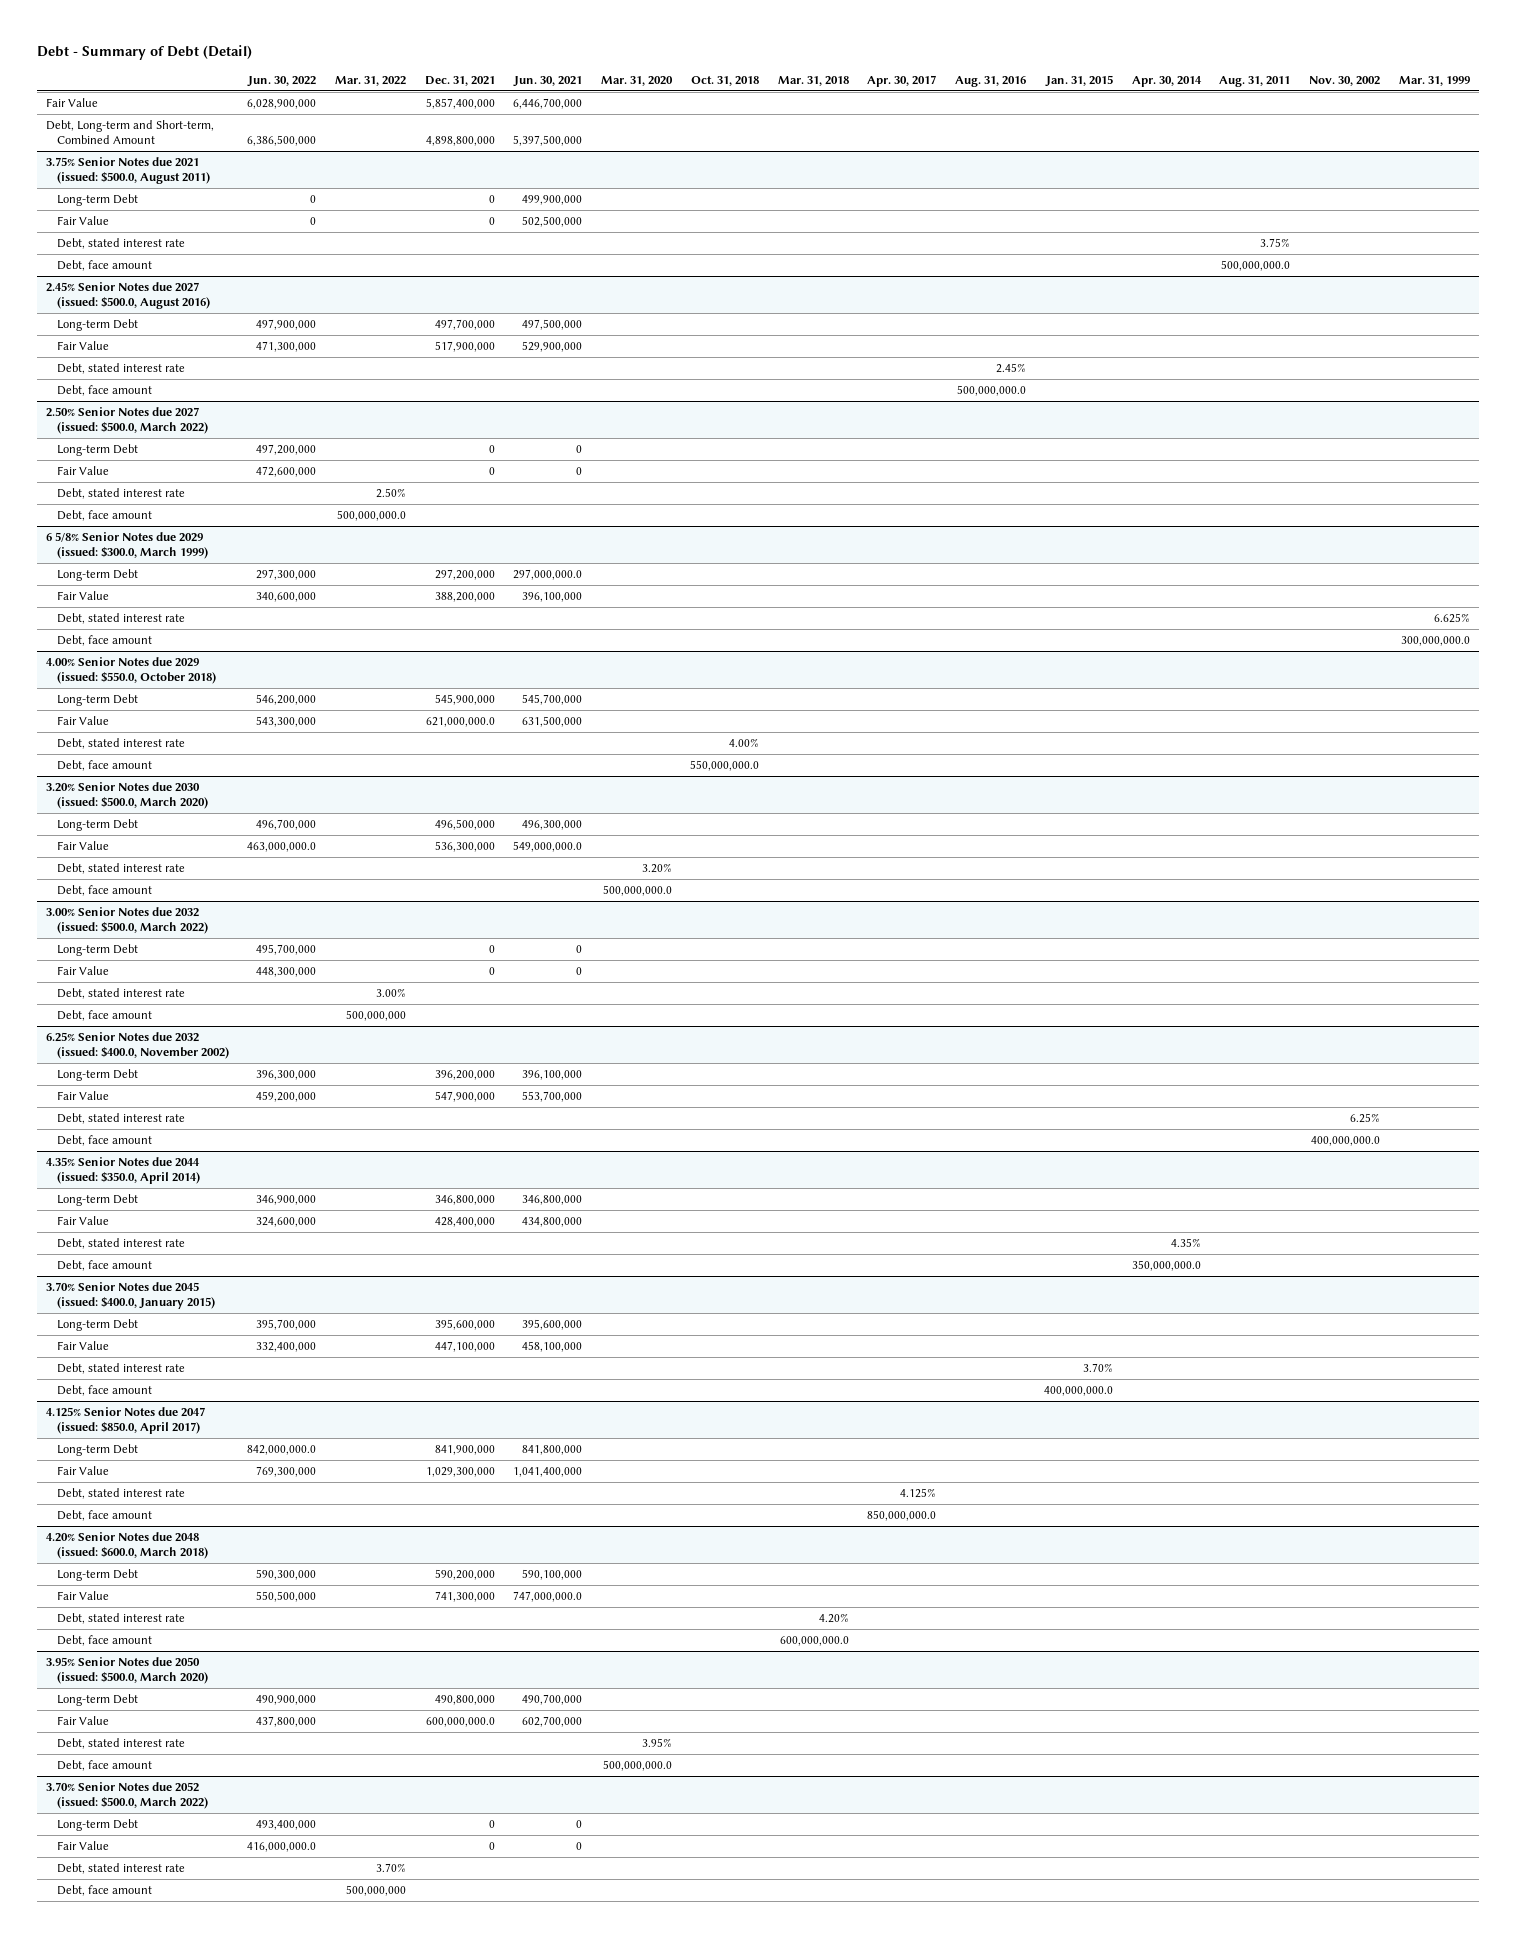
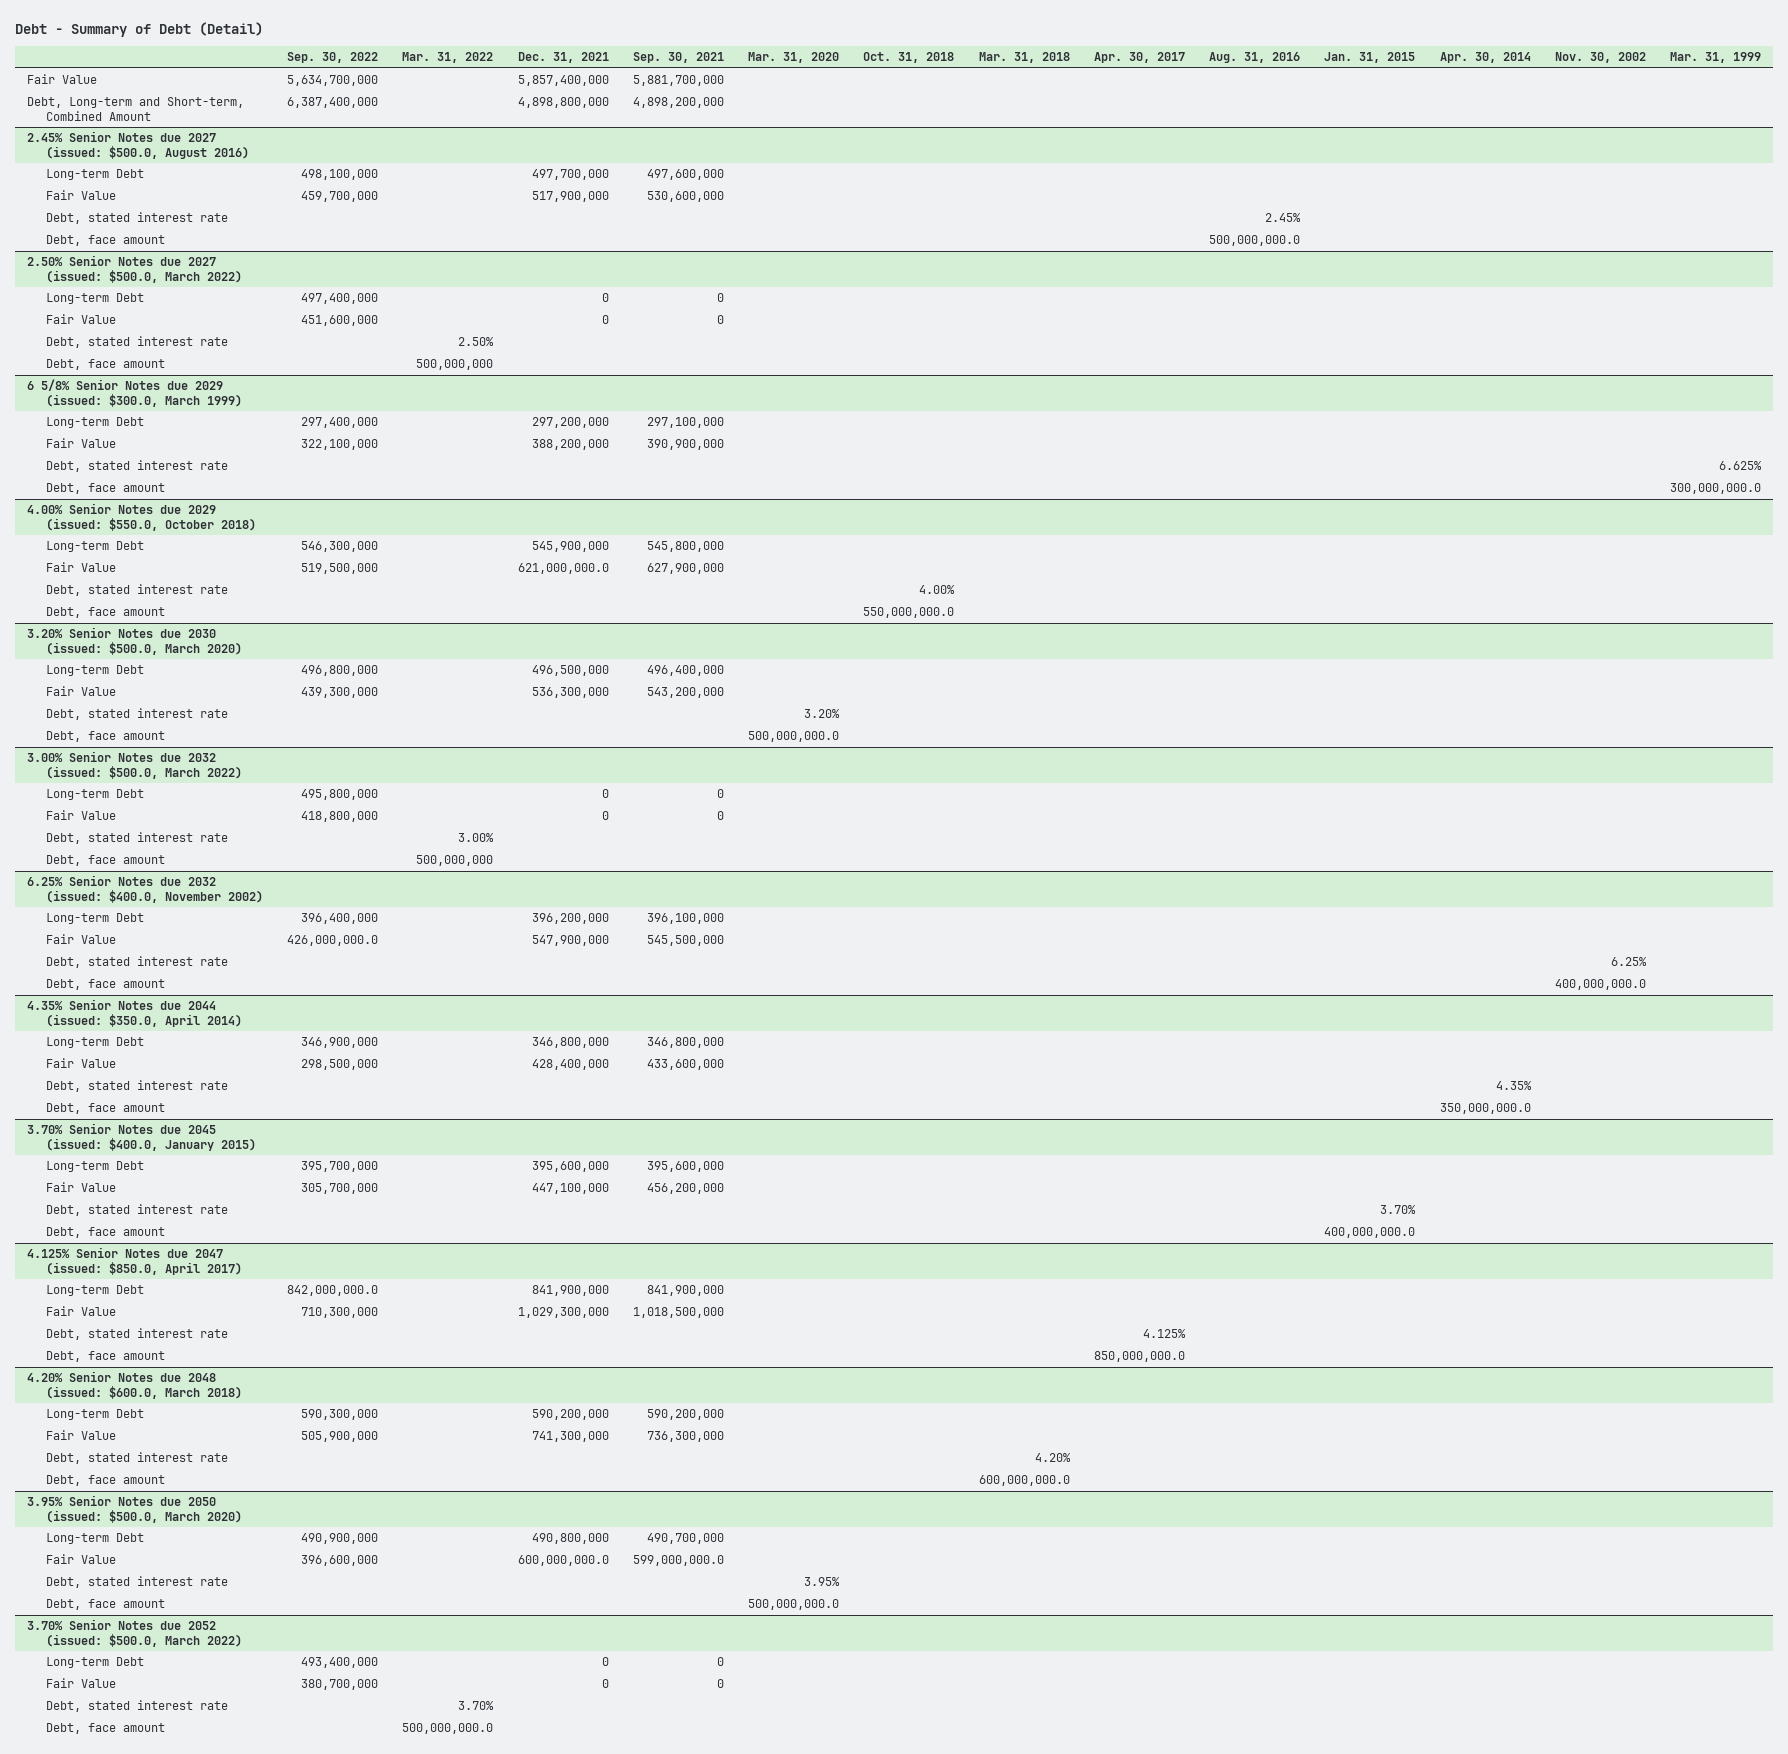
[247,76,317,88] Jun. 30, 2022 -> none
[513,76,583,88] Jun. 30, 2021 -> none
[1219,76,1291,88] Aug. 31, 2011 -> none
none -> [287,52,379,64] Sep. 30, 2022
none -> [632,52,724,64] Sep. 30, 2021
[45,157,210,184] 3.75% Senior Notes due 2021 (issued: $500.0, August 2011) -> none
[56,194,138,207] Long-term Debt -> none
[56,216,109,226] Fair Value -> none
[56,238,185,250] Debt, stated interest rate -> none
[56,260,152,272] Debt, face amount -> none
[337,510,407,522] 500,000,000.0 -> [416,359,494,371] 500,000,000
[346,1885,407,1897] 500,000,000 -> [402,1723,494,1735] 500,000,000.0

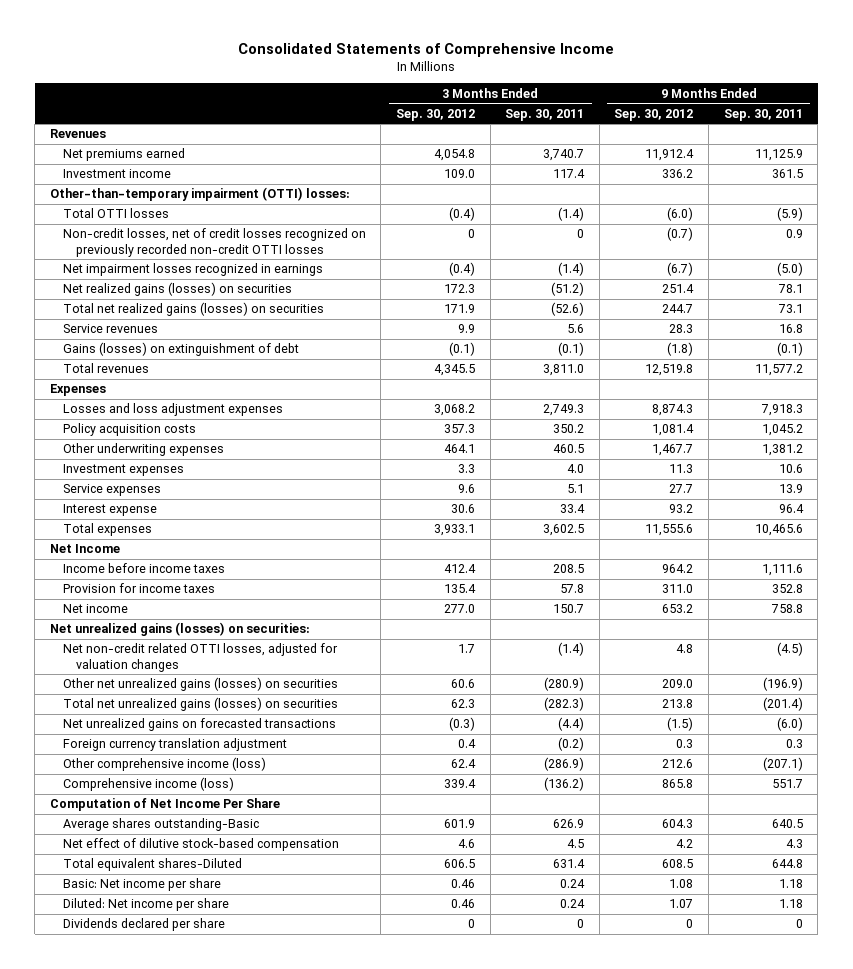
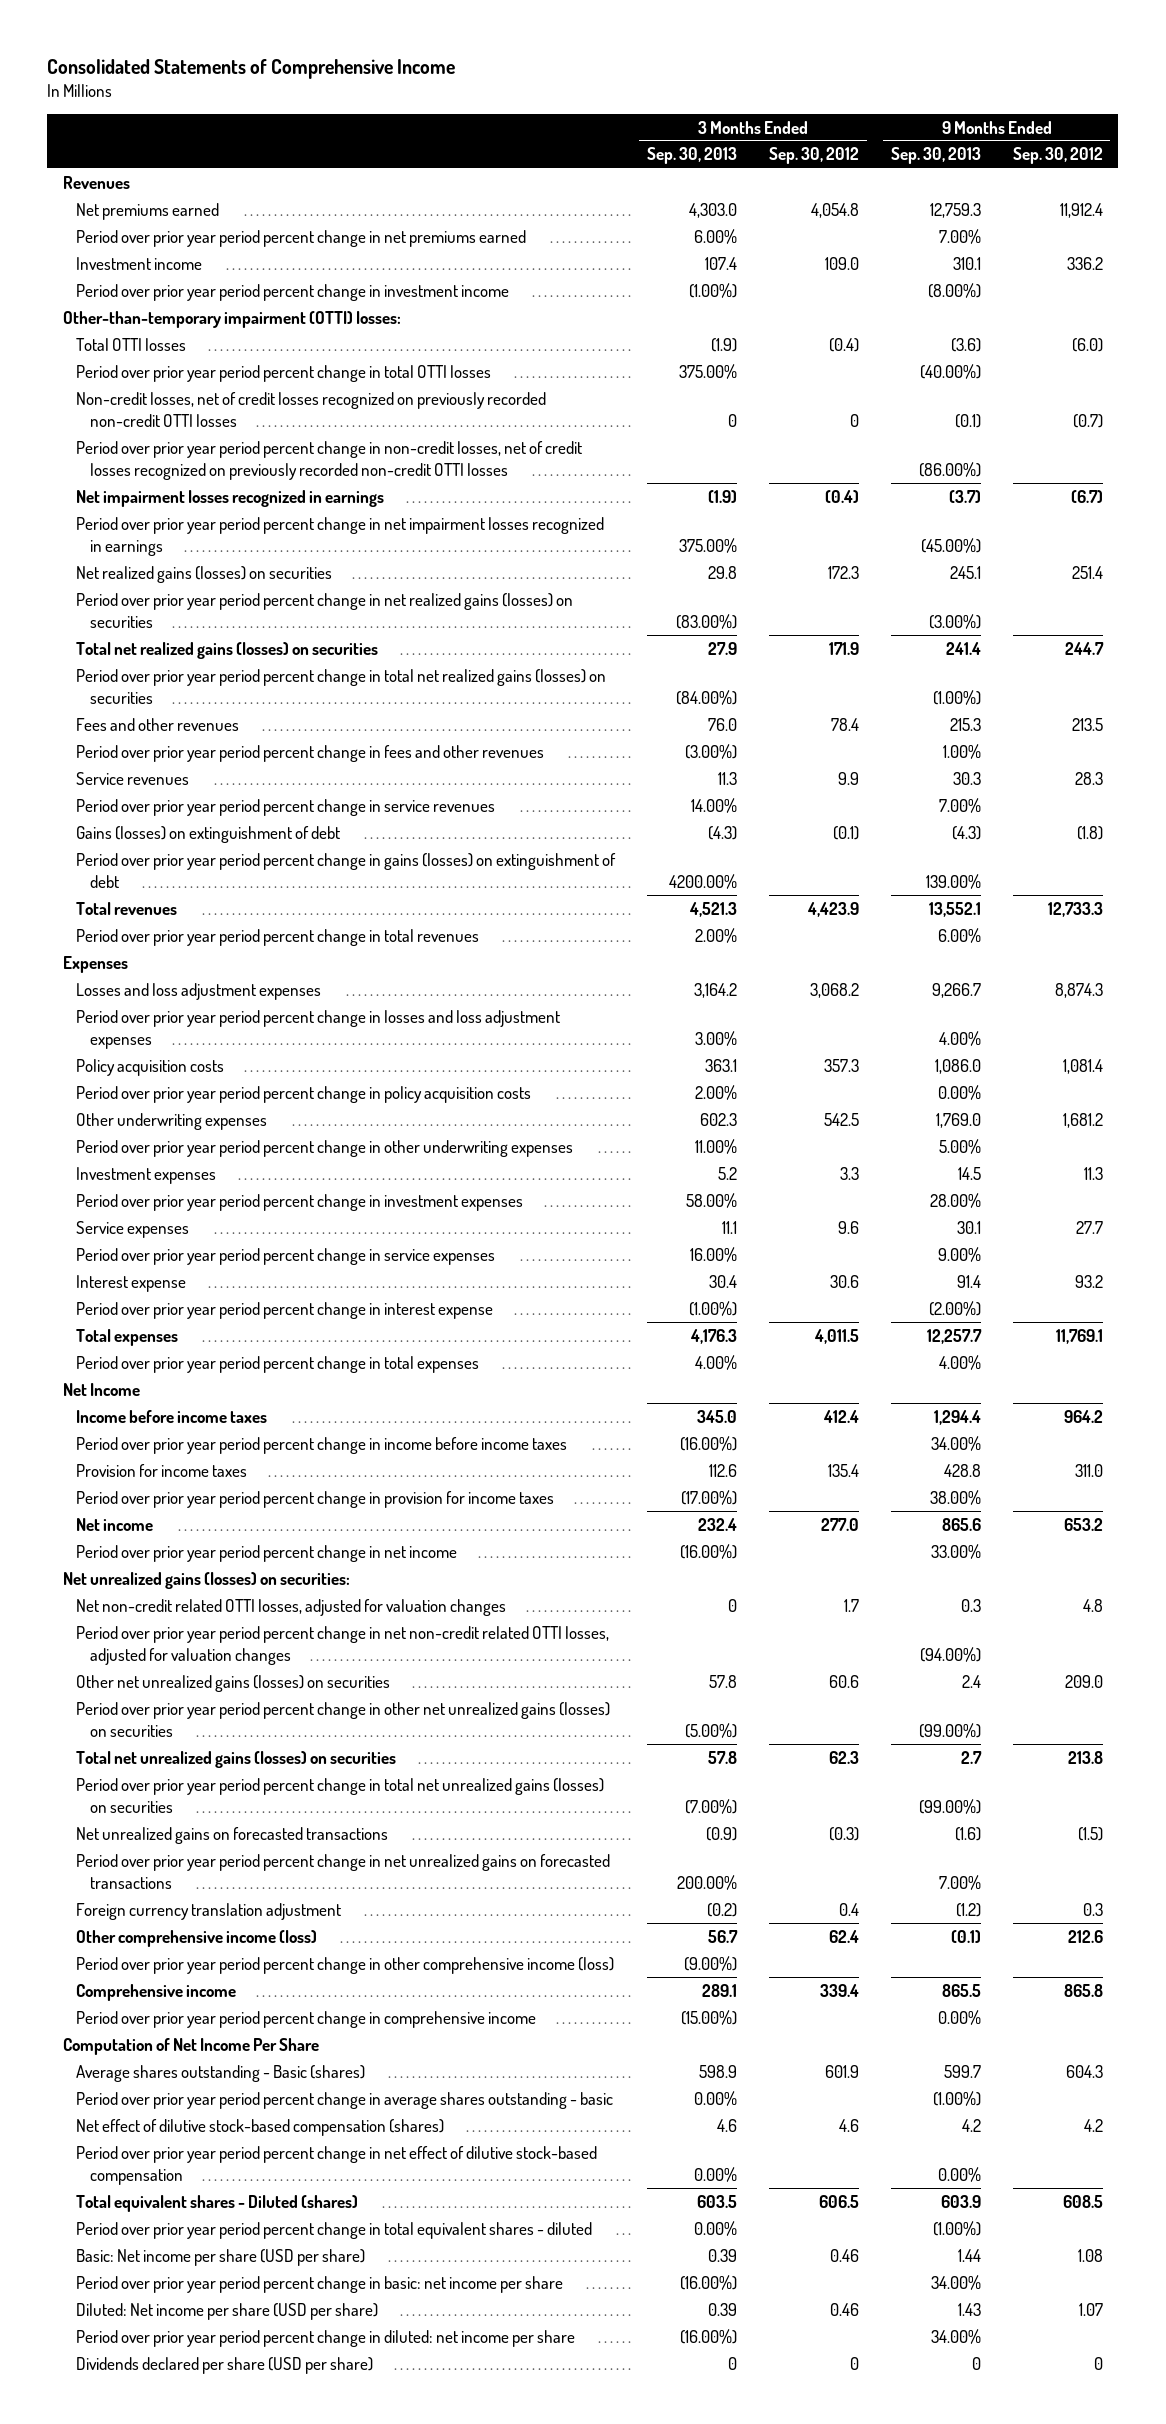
[505,108,585,121] Sep. 30, 2011 -> none
[723,108,803,121] Sep. 30, 2011 -> none
none -> [647,147,738,165] Sep. 30, 2013
none -> [890,147,981,165] Sep. 30, 2013
none -> [76,229,527,247] Period over prior year period percent change in net premiums earned
none -> [76,283,510,301] Period over prior year period percent change in investment income
none -> [76,364,492,382] Period over prior year period percent change in total OTTI losses
none -> [76,440,583,480] Period over prior year period percent change in non-credit losses, net of credit losses recognized on previously recorded non-credit OTTI losses
none -> [76,516,605,556] Period over prior year period percent change in net impairment losses recognized in earnings
none -> [76,592,574,628] Period over prior year period percent change in net realized gains (losses) on securities
none -> [76,668,607,704] Period over prior year period percent change in total net realized gains (losses) on securities
none -> [76,717,240,731] Fees and other revenues
none -> [76,744,545,762] Period over prior year period percent change in fees and other revenues
none -> [76,798,496,816] Period over prior year period percent change in service revenues
none -> [76,852,617,888] Period over prior year period percent change in gains (losses) on extinguishment of debt
[434,364,476,377] 4,345.5 -> [806,901,859,917] 4,423.9
[645,364,694,377] 12,519.8 -> [1047,901,1103,917] 12,733.3
none -> [76,928,480,946] Period over prior year period percent change in total revenues
none -> [76,1009,561,1049] Period over prior year period percent change in losses and loss adjustment expenses
none -> [76,1085,532,1103] Period over prior year period percent change in policy acquisition costs
[444,444,476,454] 464.1 -> [823,1112,859,1126] 542.5
[652,444,694,457] 1,467.7 -> [1062,1112,1103,1128] 1,681.2
none -> [76,1139,574,1157] Period over prior year period percent change in other underwriting expenses
none -> [76,1193,524,1211] Period over prior year period percent change in investment expenses
none -> [76,1247,496,1265] Period over prior year period percent change in service expenses
none -> [76,1301,494,1319] Period over prior year period percent change in interest expense
[434,524,476,537] 3,933.1 -> [813,1328,859,1344] 4,011.5
[645,524,694,537] 11,555.6 -> [1055,1328,1103,1344] 11,769.1
none -> [76,1355,480,1373] Period over prior year period percent change in total expenses
none -> [76,1436,568,1454] Period over prior year period percent change in income before income taxes
none -> [76,1490,555,1508] Period over prior year period percent change in provision for income taxes
none -> [76,1544,458,1562] Period over prior year period percent change in net income
none -> [76,1625,610,1665] Period over prior year period percent change in net non-credit related OTTI losses, adjusted for valuation changes
none -> [76,1701,611,1737] Period over prior year period percent change in other net unrealized gains (losses) on securities
none -> [76,1777,605,1813] Period over prior year period percent change in total net unrealized gains (losses) on securities
none -> [76,1853,611,1889] Period over prior year period percent change in net unrealized gains on forecasted transactions
none -> [76,1956,615,1974] Period over prior year period percent change in other comprehensive income (loss)
[62,777,234,792] Comprehensive income (loss) -> [76,1983,237,2001] Comprehensive income
none -> [76,2010,537,2028] Period over prior year period percent change in comprehensive income
[62,818,259,832] Average shares outstanding-Basic -> [76,2064,366,2082] Average shares outstanding - Basic (shares)
none -> [76,2091,614,2109] Period over prior year period percent change in average shares outstanding - basic
[62,838,339,852] Net effect of dilutive stock-based compensation -> [76,2118,445,2136] Net effect of dilutive stock-based compensation (shares)
none -> [76,2145,598,2185] Period over prior year period percent change in net effect of dilutive stock-based compensation
[62,858,242,872] Total equivalent shares-Diluted -> [76,2194,359,2212] Total equivalent shares - Diluted (shares)
none -> [76,2221,593,2239] Period over prior year period percent change in total equivalent shares - diluted
[62,878,221,892] Basic: Net income per share -> [76,2248,366,2266] Basic: Net income per share (USD per share)
none -> [76,2275,564,2293] Period over prior year period percent change in basic: net income per share
[62,898,229,912] Diluted: Net income per share -> [76,2302,379,2320] Diluted: Net income per share (USD per share)
none -> [76,2329,576,2347] Period over prior year period percent change in diluted: net income per share
[62,918,225,932] Dividends declared per share -> [76,2356,374,2374] Dividends declared per share (USD per share)

